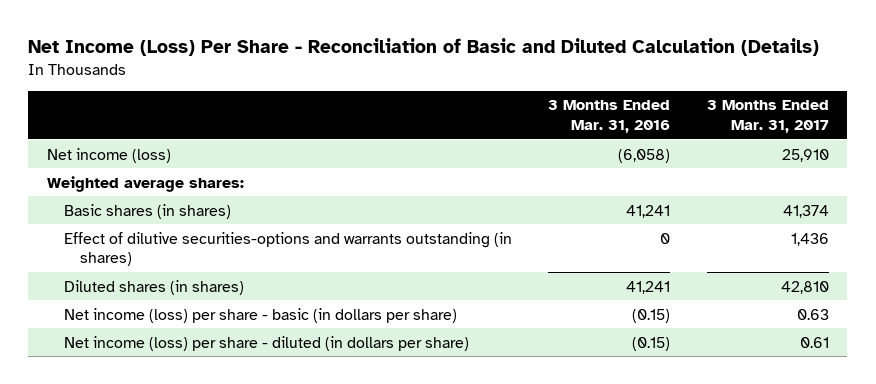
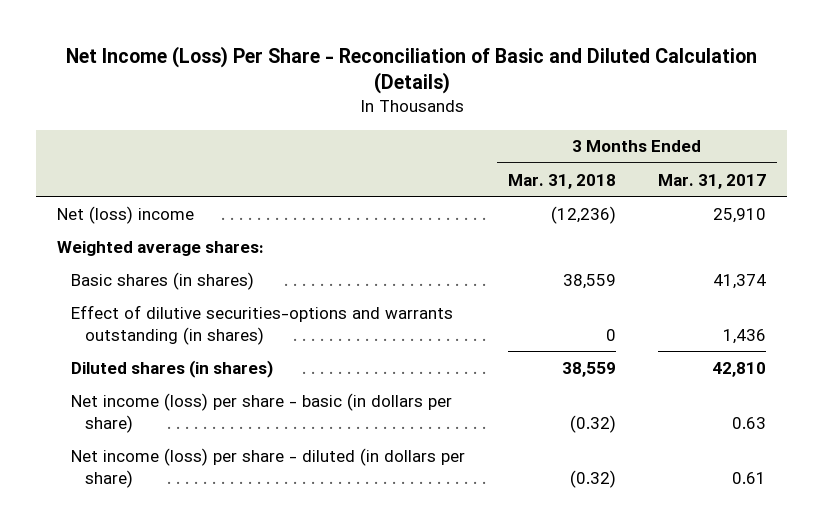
[548,100,671,133] 3 Months Ended Mar. 31, 2016 -> none
none -> [507,173,616,189] Mar. 31, 2018
[46,147,171,163] Net income (loss) -> [57,205,195,224] Net (loss) income

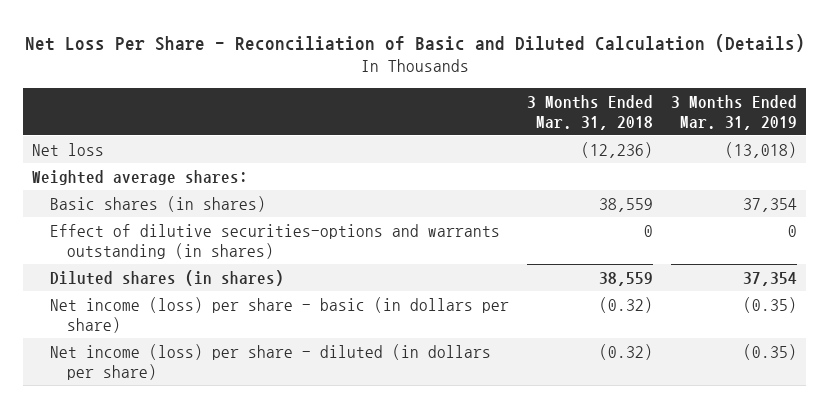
[65,45,757,95] Net Income (Loss) Per Share - Reconciliation of Basic and Diluted Calculation (Details) -> [24,34,805,53] Net Loss Per Share - Reconciliation of Basic and Diluted Calculation (Details)
[658,173,767,189] Mar. 31, 2017 -> none
none -> [670,94,797,130] 3 Months Ended Mar. 31, 2019
[57,205,195,224] Net (loss) income -> [32,142,105,156] Net loss

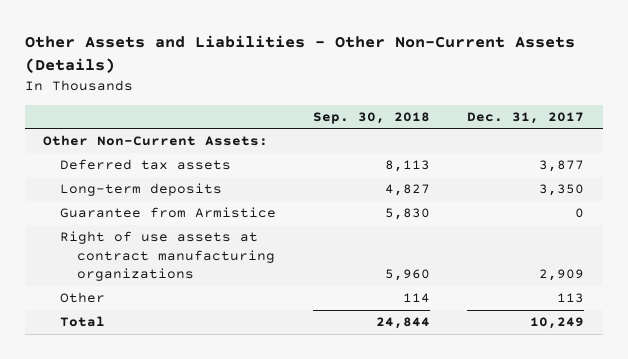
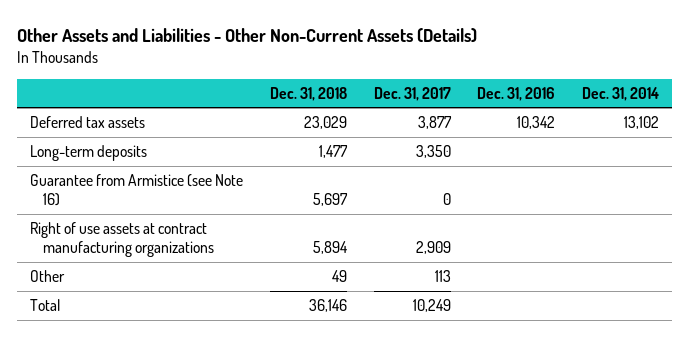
[313,111,431,124] Sep. 30, 2018 -> none
none -> [270,86,348,101] Dec. 31, 2018
none -> [477,86,556,101] Dec. 31, 2016
none -> [581,86,659,101] Dec. 31, 2014
[43,135,269,147] Other Non-Current Assets: -> none
[59,207,276,219] Guarantee from Armistice -> [30,174,244,207] Guarantee from Armistice (see Note 16)

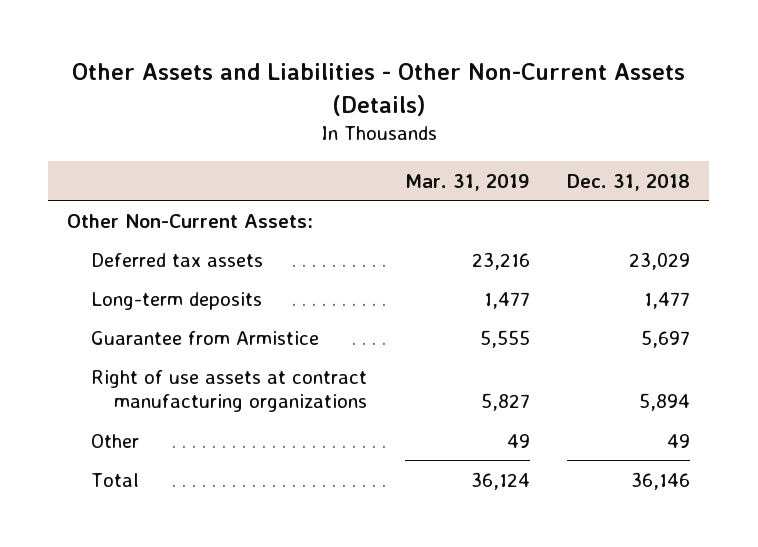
[373,86,451,101] Dec. 31, 2017 -> none
[477,86,556,101] Dec. 31, 2016 -> none
[581,86,659,101] Dec. 31, 2014 -> none
none -> [404,173,530,191] Mar. 31, 2019
none -> [67,213,314,228] Other Non-Current Assets:
[30,174,244,207] Guarantee from Armistice (see Note 16) -> [90,330,319,345] Guarantee from Armistice

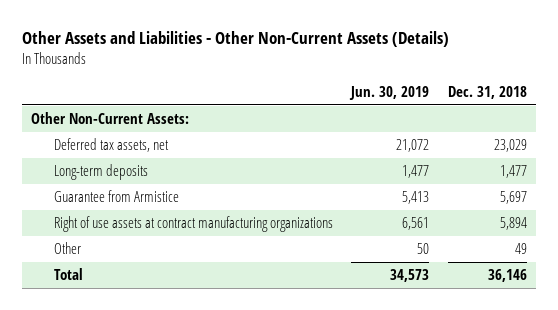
[404,173,530,191] Mar. 31, 2019 -> none
none -> [349,85,430,100] Jun. 30, 2019
[90,252,263,267] Deferred tax assets -> [53,138,169,153] Deferred tax assets, net

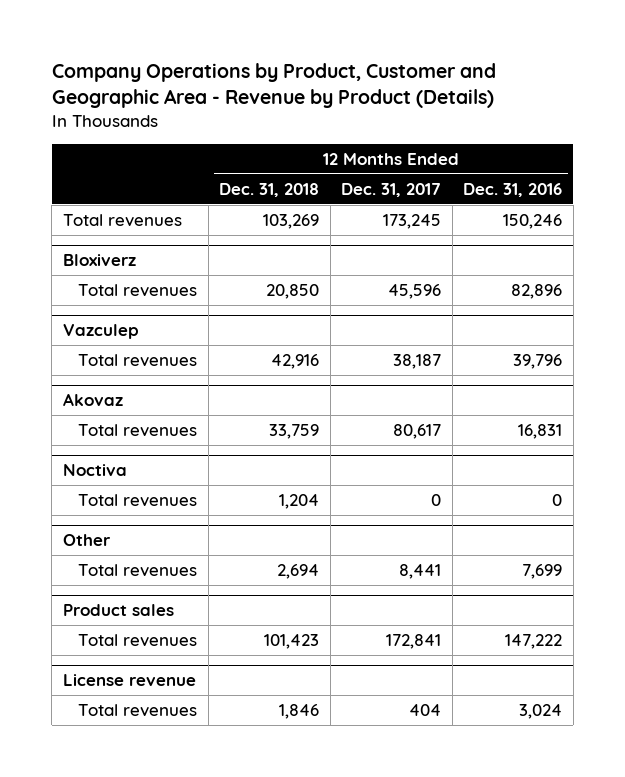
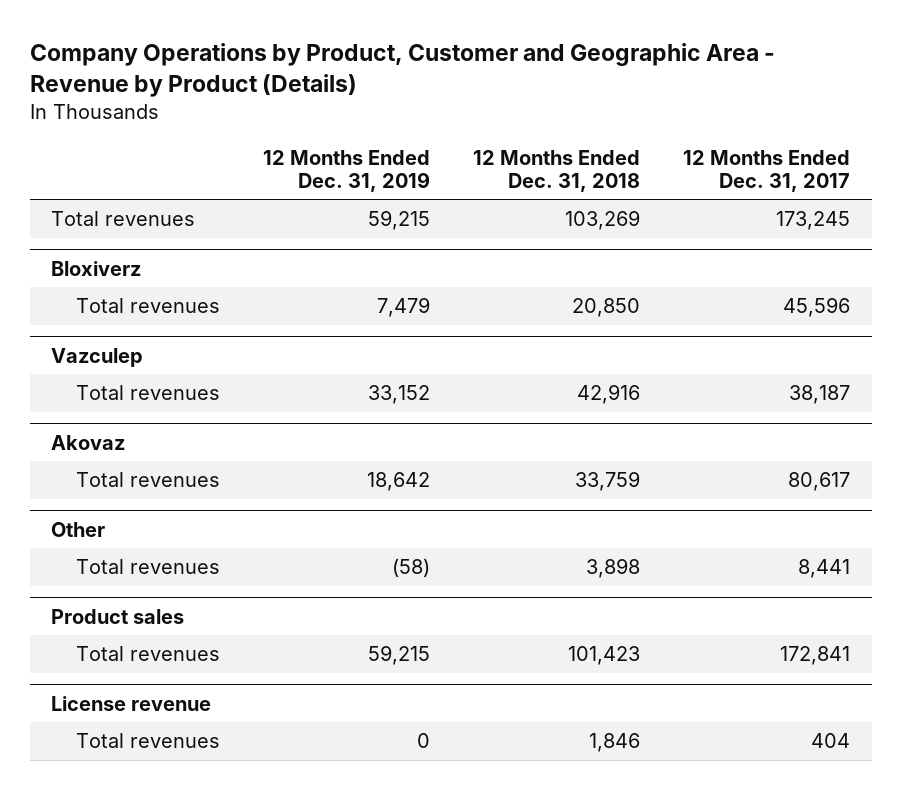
[463,182,563,197] Dec. 31, 2016 -> none
none -> [262,149,430,192] 12 Months Ended Dec. 31, 2019
[62,464,127,477] Noctiva -> none
[78,493,198,507] Total revenues -> none
[277,563,320,579] 2,694 -> [586,558,641,579] 3,898

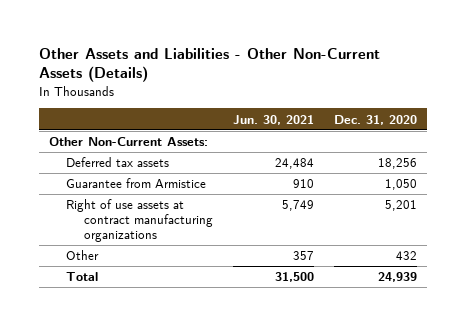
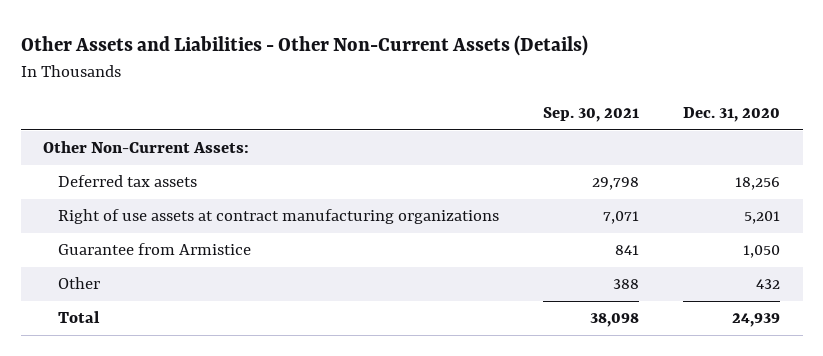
[233,114,315,125] Jun. 30, 2021 -> none
none -> [543,107,640,123] Sep. 30, 2021
[66,178,207,189] Guarantee from Armistice -> [57,243,251,256] Guarantee from Armistice

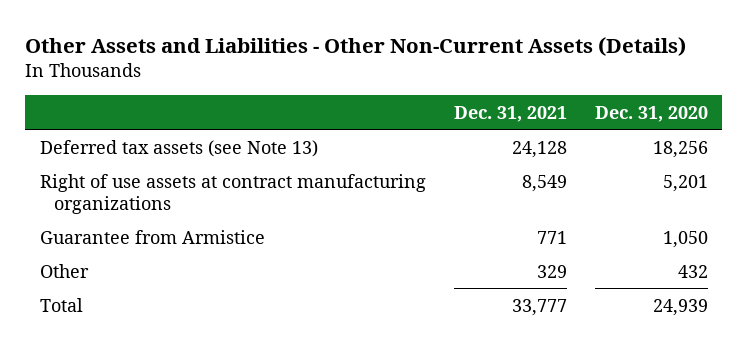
[543,107,640,123] Sep. 30, 2021 -> none
none -> [453,105,567,122] Dec. 31, 2021
[42,141,249,154] Other Non-Current Assets: -> none
[57,175,197,188] Deferred tax assets -> [39,139,318,157] Deferred tax assets (see Note 13)

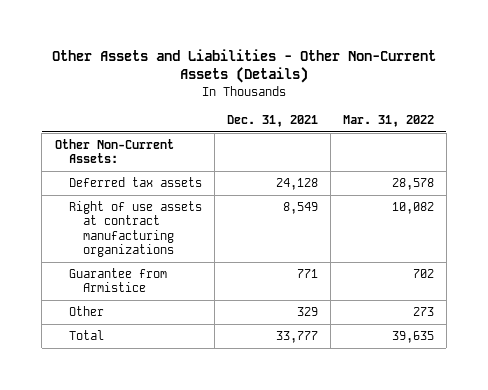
[594,105,708,122] Dec. 31, 2020 -> none
none -> [342,114,434,127] Mar. 31, 2022
none -> [54,139,174,164] Other Non-Current Assets:
[39,139,318,157] Deferred tax assets (see Note 13) -> [68,177,202,188] Deferred tax assets

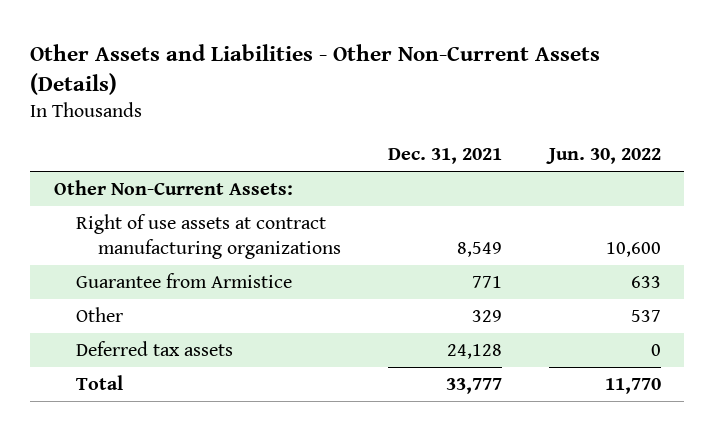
[342,114,434,127] Mar. 31, 2022 -> none
none -> [545,147,661,164] Jun. 30, 2022
[68,177,202,188] Deferred tax assets -> [75,341,233,357] Deferred tax assets

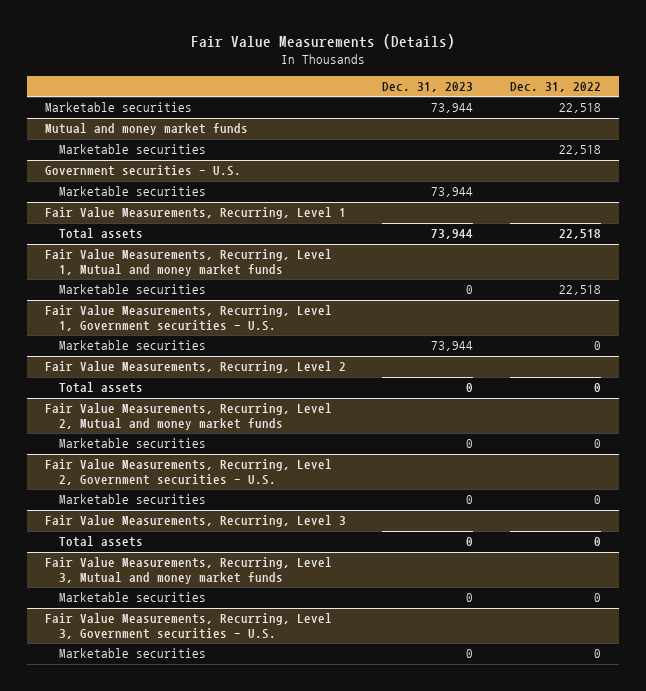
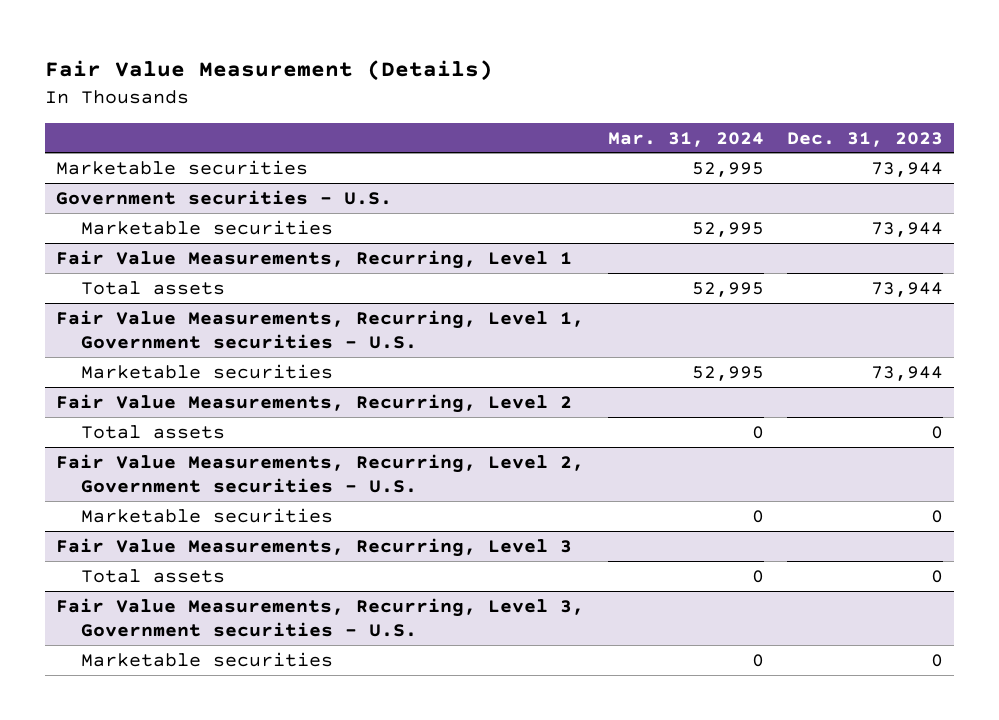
[190,34,455,50] Fair Value Measurements (Details) -> [44,59,493,81] Fair Value Measurement (Details)
[509,82,601,93] Dec. 31, 2022 -> none
none -> [607,131,764,147] Mar. 31, 2024
[45,123,249,136] Mutual and money market funds -> none
[59,144,207,155] Marketable securities -> none
[45,249,333,277] Fair Value Measurements, Recurring, Level 1, Mutual and money market funds -> none
[59,284,207,295] Marketable securities -> none
[45,403,333,431] Fair Value Measurements, Recurring, Level 2, Mutual and money market funds -> none
[59,438,207,449] Marketable securities -> none
[45,557,333,585] Fair Value Measurements, Recurring, Level 3, Mutual and money market funds -> none
[59,592,207,603] Marketable securities -> none

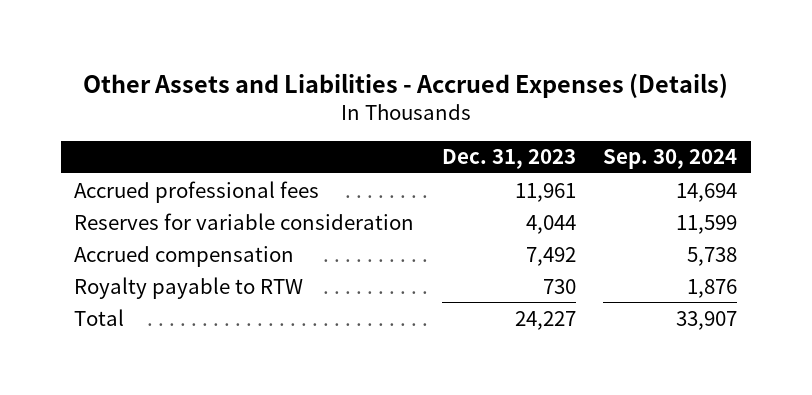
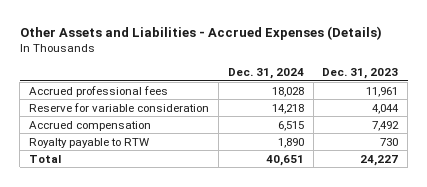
[603,149,738,170] Sep. 30, 2024 -> none
none -> [227,68,304,80] Dec. 31, 2024
[74,212,415,230] Reserves for variable consideration -> [28,102,209,112] Reserve for variable consideration

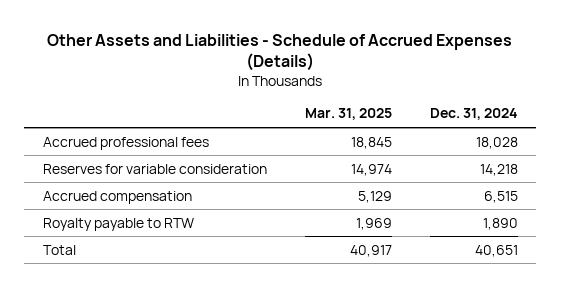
[19,26,382,41] Other Assets and Liabilities - Accrued Expenses (Details) -> [47,33,513,72] Other Assets and Liabilities - Schedule of Accrued Expenses (Details)
[322,68,399,80] Dec. 31, 2023 -> none
none -> [304,108,392,121] Mar. 31, 2025
[28,102,209,112] Reserve for variable consideration -> [43,163,268,174] Reserves for variable consideration

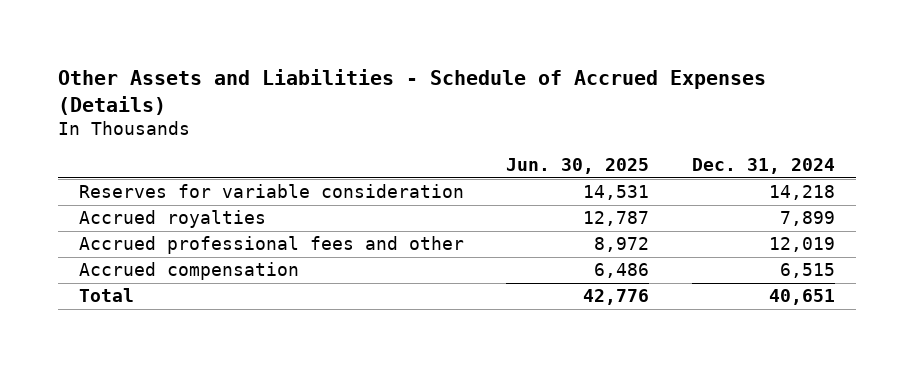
[304,108,392,121] Mar. 31, 2025 -> none
none -> [506,158,650,175] Jun. 30, 2025
[43,136,210,150] Accrued professional fees -> none
none -> [79,210,267,229] Accrued royalties
none -> [79,236,465,255] Accrued professional fees and other
[43,217,195,231] Royalty payable to RTW -> none

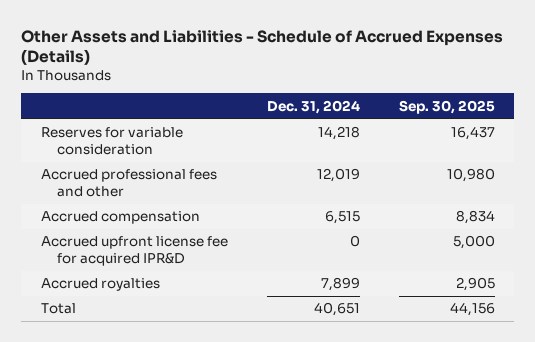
[506,158,650,175] Jun. 30, 2025 -> none
none -> [398,99,495,114] Sep. 30, 2025
none -> [40,236,228,267] Accrued upfront license fee for acquired IPR&D
[79,210,267,229] Accrued royalties -> [40,278,160,292] Accrued royalties

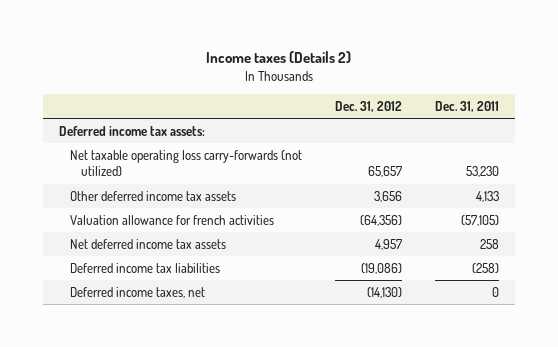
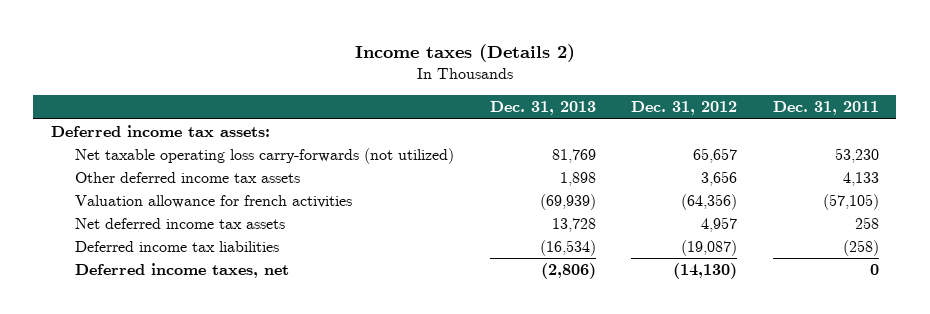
none -> [489,101,596,116] Dec. 31, 2013
[360,262,402,274] (19,086) -> [681,240,738,257] (19,087)

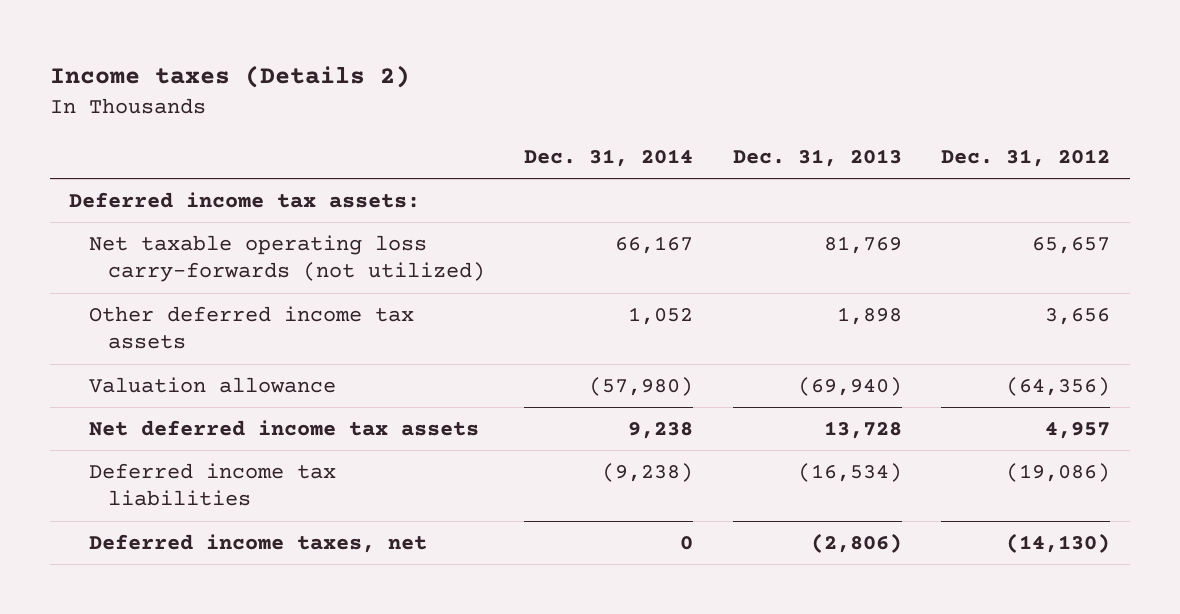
[772,101,879,116] Dec. 31, 2011 -> none
none -> [524,148,694,167] Dec. 31, 2014
[75,195,353,209] Valuation allowance for french activities -> [88,376,336,393] Valuation allowance
[539,194,596,211] (69,939) -> [797,376,902,396] (69,940)
[681,240,738,257] (19,087) -> [1006,462,1111,482] (19,086)

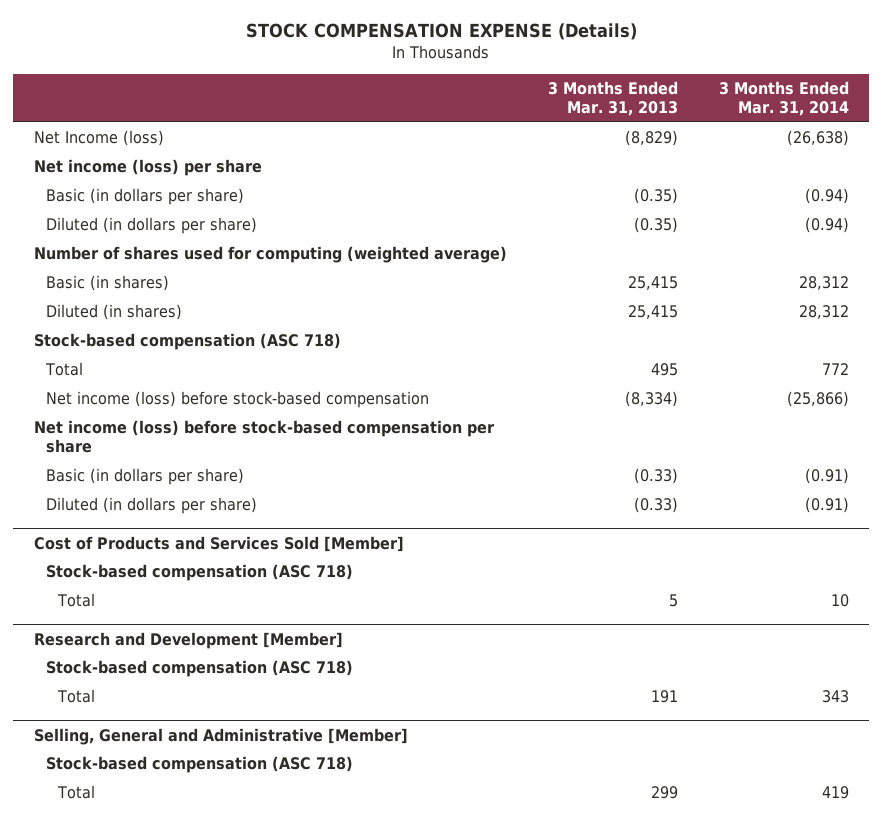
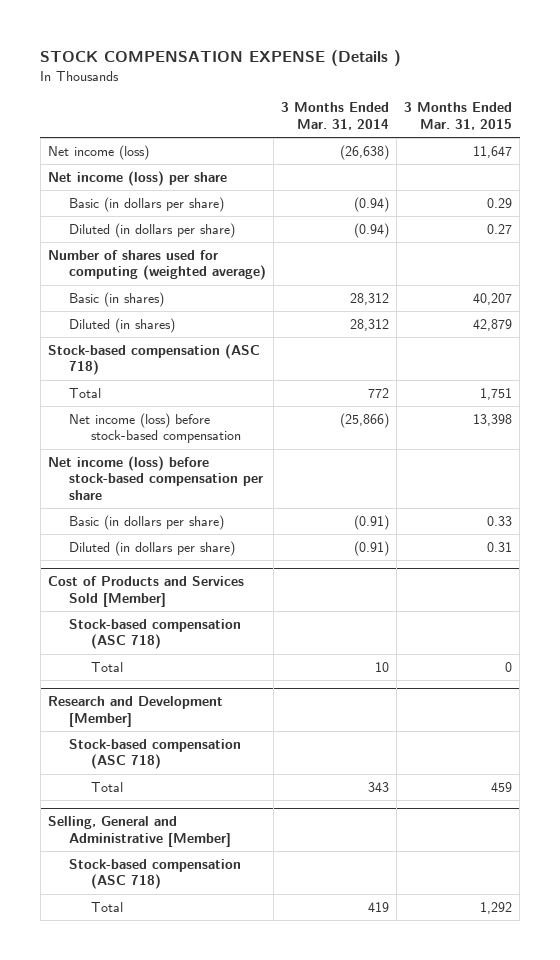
[246,23,638,41] STOCK COMPENSATION EXPENSE (Details) -> [40,49,402,66] STOCK COMPENSATION EXPENSE (Details )
[547,81,678,116] 3 Months Ended Mar. 31, 2013 -> none
none -> [404,102,513,130] 3 Months Ended Mar. 31, 2015
[33,130,164,147] Net Income (loss) -> [47,144,149,160] Net income (loss)

